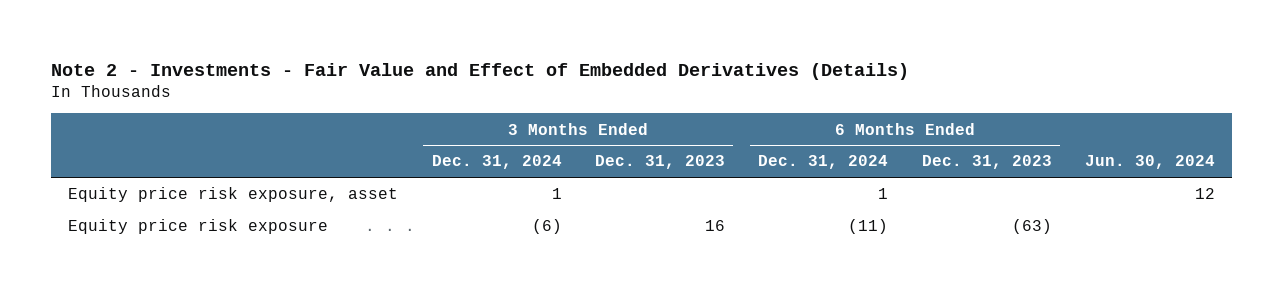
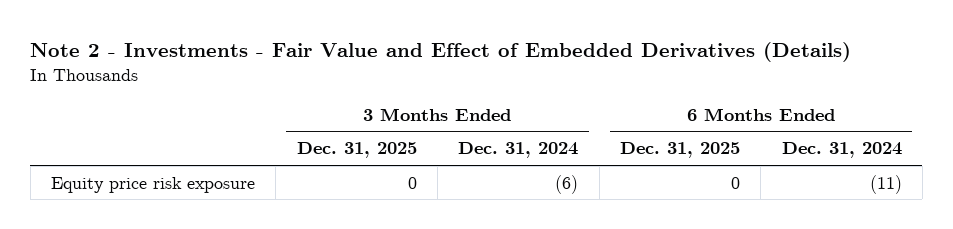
[595,155,726,170] Dec. 31, 2023 -> none
[921,155,1052,170] Dec. 31, 2023 -> none
[1085,155,1216,170] Jun. 30, 2024 -> none
none -> [296,142,417,159] Dec. 31, 2025
none -> [619,142,740,159] Dec. 31, 2025
[68,187,399,203] Equity price risk exposure, asset -> none

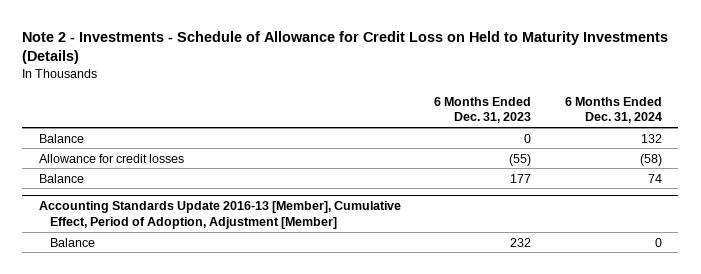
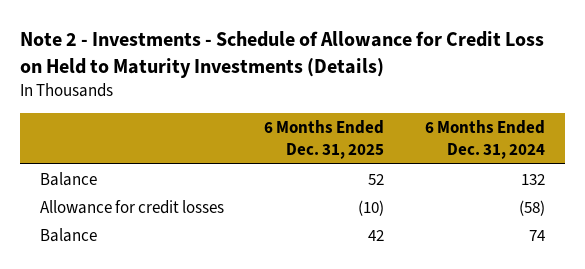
[434,96,532,124] 6 Months Ended Dec. 31, 2023 -> none
none -> [264,120,385,160] 6 Months Ended Dec. 31, 2025
[38,201,401,229] Accounting Standards Update 2016-13 [Member], Cumulative Effect, Period of Adoption, Adjustment [Member] -> none
[50,237,96,247] Balance -> none

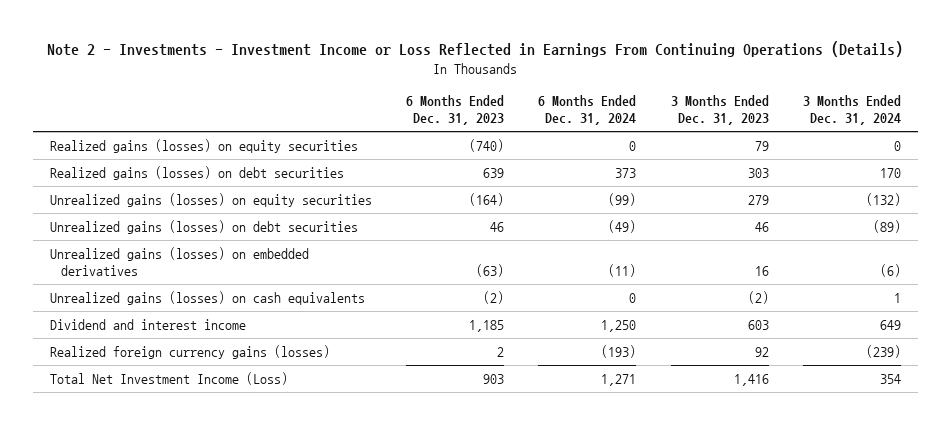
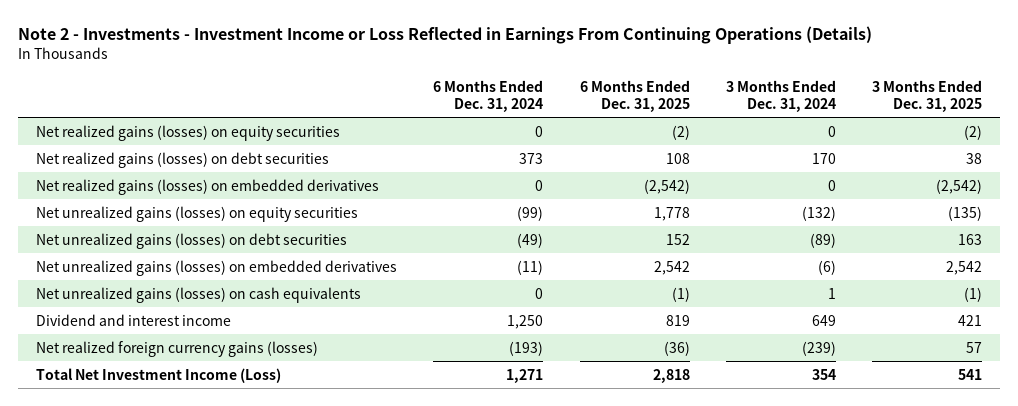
[406,95,505,125] 6 Months Ended Dec. 31, 2023 -> none
[670,95,769,125] 3 Months Ended Dec. 31, 2023 -> none
none -> [579,79,690,112] 6 Months Ended Dec. 31, 2025
none -> [871,79,982,112] 3 Months Ended Dec. 31, 2025
[49,139,358,154] Realized gains (losses) on equity securities -> [36,124,341,141] Net realized gains (losses) on equity securities
[49,166,344,181] Realized gains (losses) on debt securities -> [36,151,330,168] Net realized gains (losses) on debt securities
none -> [36,178,380,195] Net realized gains (losses) on embedded derivatives
[49,193,372,208] Unrealized gains (losses) on equity securities -> [36,205,359,222] Net unrealized gains (losses) on equity securities
[49,220,358,235] Unrealized gains (losses) on debt securities -> [36,232,348,249] Net unrealized gains (losses) on debt securities
[49,247,309,276] Unrealized gains (losses) on embedded derivatives -> [36,259,398,276] Net unrealized gains (losses) on embedded derivatives
[49,291,365,306] Unrealized gains (losses) on cash equivalents -> [36,286,362,303] Net unrealized gains (losses) on cash equivalents
[49,345,330,360] Realized foreign currency gains (losses) -> [36,340,319,357] Net realized foreign currency gains (losses)

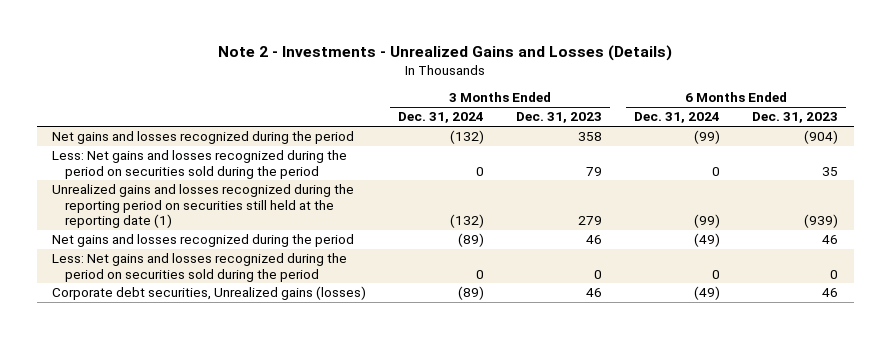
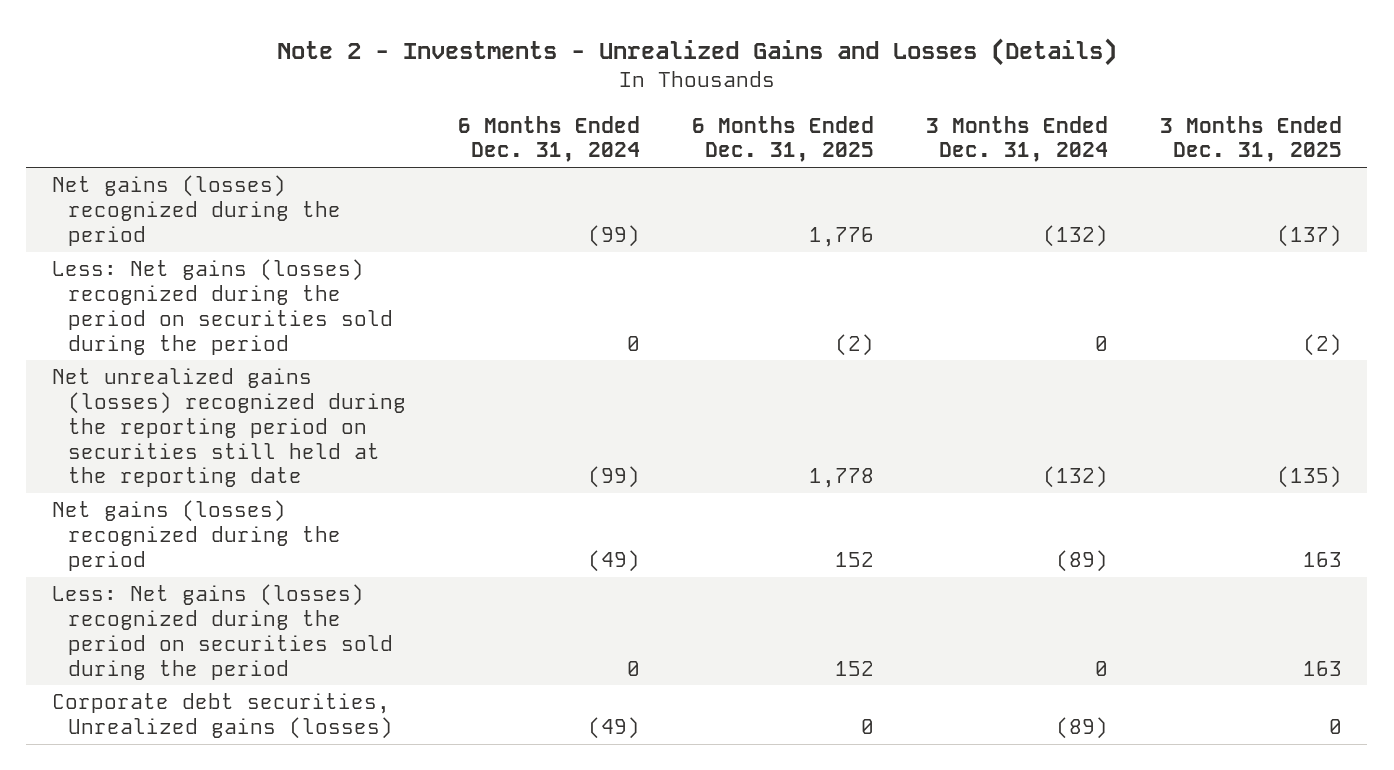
[516,112,603,124] Dec. 31, 2023 -> none
[751,112,838,124] Dec. 31, 2023 -> none
none -> [691,115,874,163] 6 Months Ended Dec. 31, 2025
none -> [1159,115,1342,163] 3 Months Ended Dec. 31, 2025
[52,131,355,145] Net gains and losses recognized during the period -> [52,175,342,246] Net gains (losses) recognized during the period
[52,150,348,179] Less: Net gains and losses recognized during the period on securities sold during the period -> [52,259,394,355] Less: Net gains (losses) recognized during the period on securities sold during the period
[52,184,355,229] Unrealized gains and losses recognized during the reporting period on securities still held at the reporting date (1) -> [52,368,407,488] Net unrealized gains (losses) recognized during the reporting period on securities still held at the reporting date
[52,234,355,248] Net gains and losses recognized during the period -> [52,500,342,571] Net gains (losses) recognized during the period
[52,253,348,282] Less: Net gains and losses recognized during the period on securities sold during the period -> [52,584,394,680] Less: Net gains (losses) recognized during the period on securities sold during the period

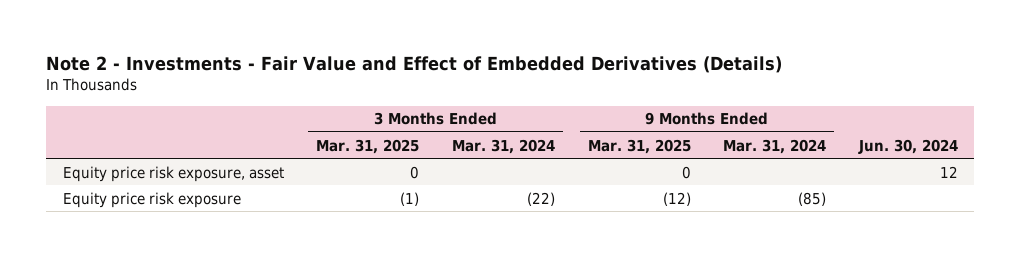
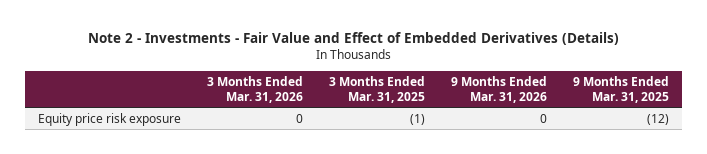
[452,138,556,154] Mar. 31, 2024 -> none
[723,138,827,154] Mar. 31, 2024 -> none
[857,138,958,154] Jun. 30, 2024 -> none
none -> [207,76,304,103] 3 Months Ended Mar. 31, 2026
none -> [451,76,548,103] 9 Months Ended Mar. 31, 2026
[62,165,284,182] Equity price risk exposure, asset -> none

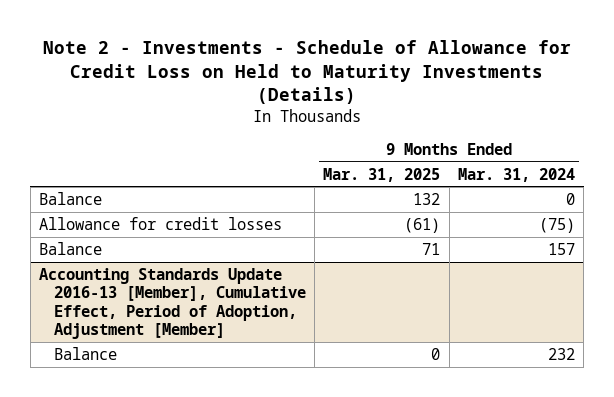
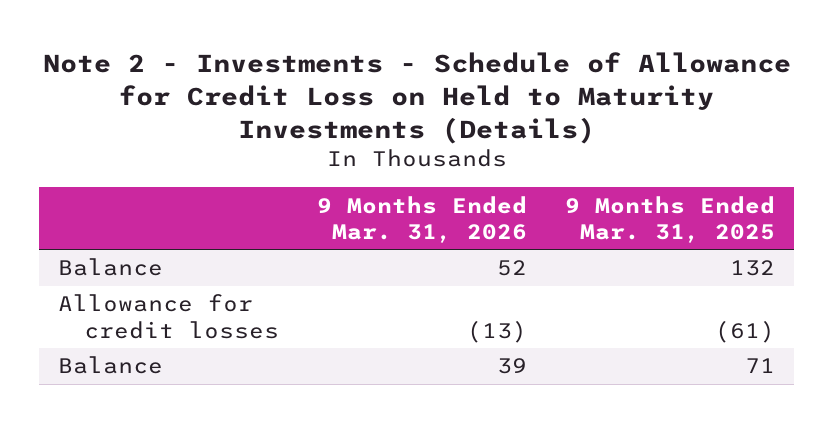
[457,167,575,182] Mar. 31, 2024 -> none
none -> [317,195,528,243] 9 Months Ended Mar. 31, 2026
[38,267,306,340] Accounting Standards Update 2016-13 [Member], Cumulative Effect, Period of Adoption, Adjustment [Member] -> none
[53,346,117,360] Balance -> none

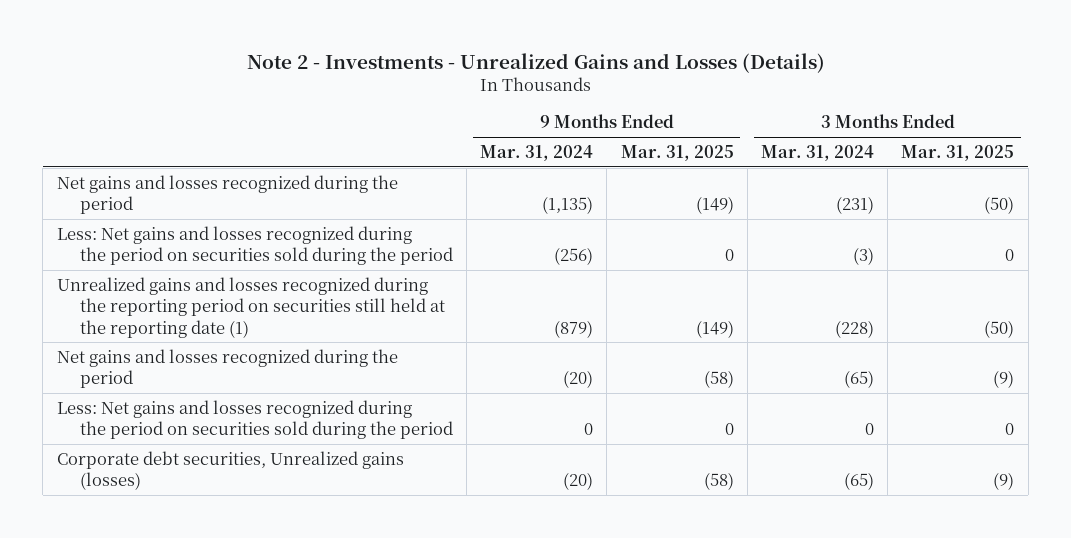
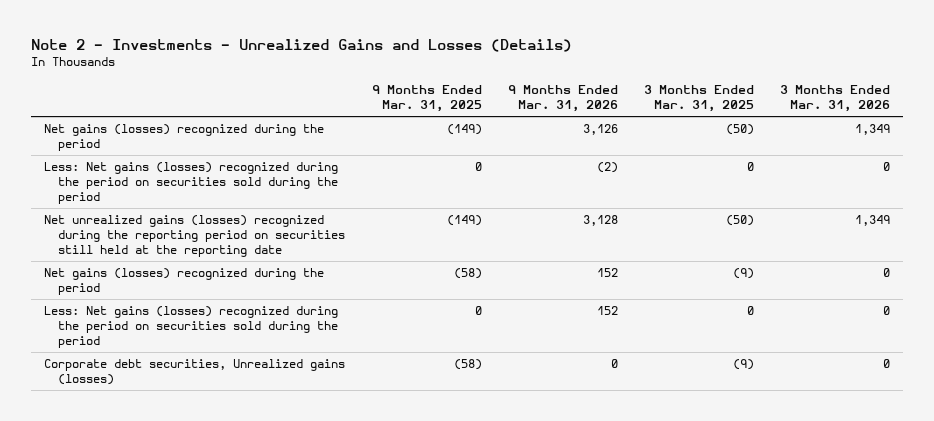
[480,145,594,162] Mar. 31, 2024 -> none
[761,145,875,162] Mar. 31, 2024 -> none
none -> [507,85,618,113] 9 Months Ended Mar. 31, 2026
none -> [780,85,891,113] 3 Months Ended Mar. 31, 2026
[56,174,398,215] Net gains and losses recognized during the period -> [44,124,325,152] Net gains (losses) recognized during the period
[56,225,453,266] Less: Net gains and losses recognized during the period on securities sold during the period -> [44,162,339,204] Less: Net gains (losses) recognized during the period on securities sold during the period
[56,276,445,338] Unrealized gains and losses recognized during the reporting period on securities still held at the reporting date (1) -> [44,215,346,257] Net unrealized gains (losses) recognized during the reporting period on securities still held at the reporting date
[56,348,398,389] Net gains and losses recognized during the period -> [44,268,325,296] Net gains (losses) recognized during the period
[56,399,453,440] Less: Net gains and losses recognized during the period on securities sold during the period -> [44,306,339,348] Less: Net gains (losses) recognized during the period on securities sold during the period

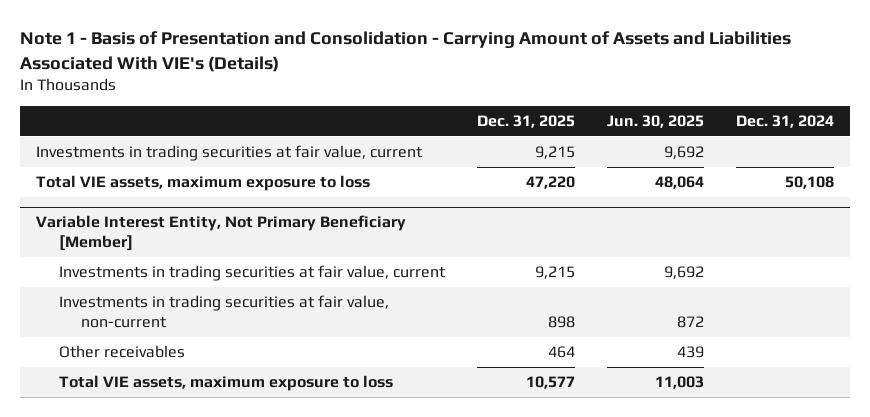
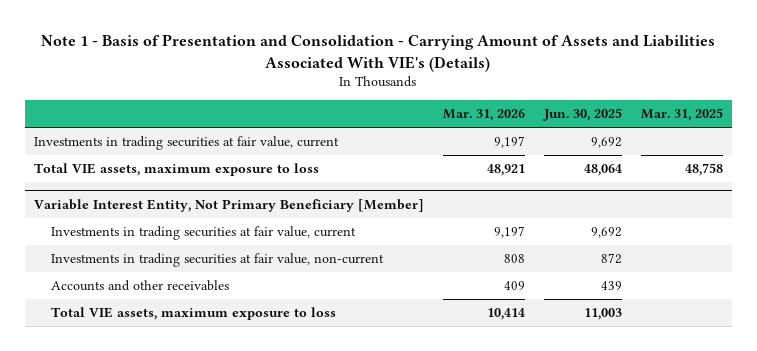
[476,115,575,129] Dec. 31, 2025 -> none
[735,115,834,129] Dec. 31, 2024 -> none
none -> [442,109,525,122] Mar. 31, 2026
none -> [640,108,723,122] Mar. 31, 2025
[58,345,185,359] Other receivables -> [50,279,229,291] Accounts and other receivables

